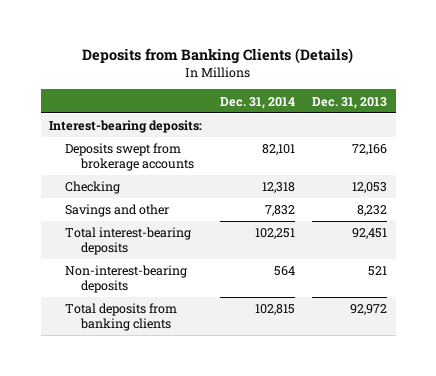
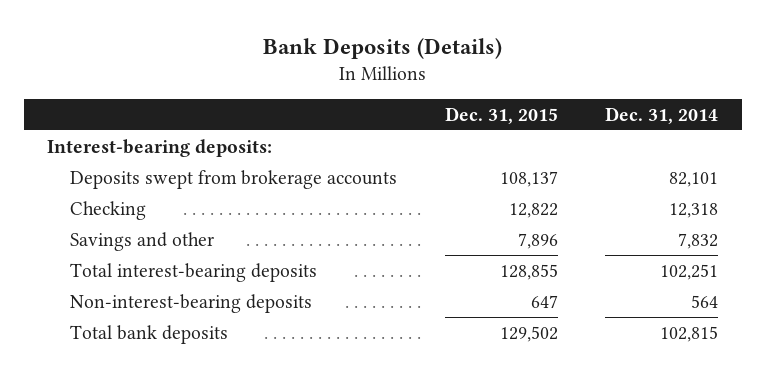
[82,47,354,64] Deposits from Banking Clients (Details) -> [262,37,502,59] Bank Deposits (Details)
[311,96,387,109] Dec. 31, 2013 -> none
none -> [444,106,558,124] Dec. 31, 2015
[65,303,178,331] Total deposits from banking clients -> [70,324,229,344] Total bank deposits

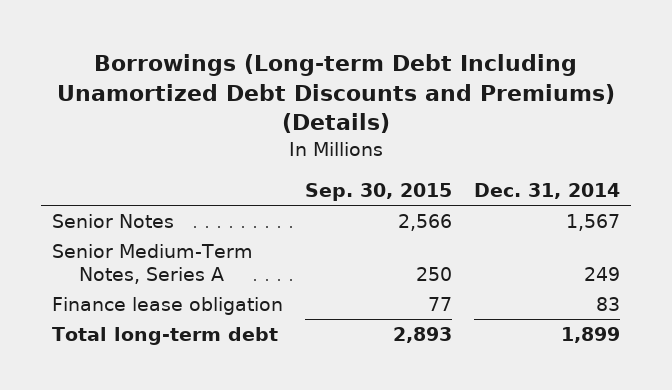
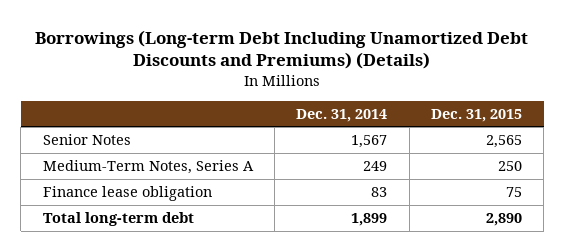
[305,183,453,202] Sep. 30, 2015 -> none
none -> [430,108,522,122] Dec. 31, 2015
[52,243,254,285] Senior Medium-Term Notes, Series A -> [42,160,254,175] Medium-Term Notes, Series A

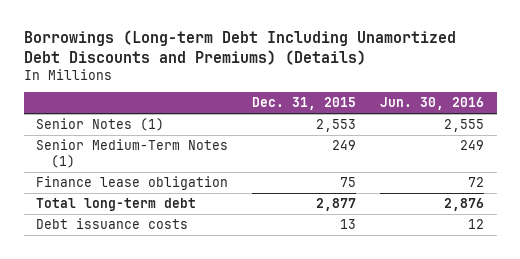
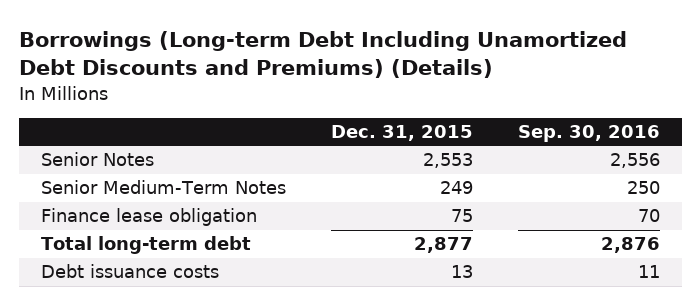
[380,97,485,111] Jun. 30, 2016 -> none
none -> [517,125,660,143] Sep. 30, 2016
[35,118,164,132] Senior Notes (1) -> [40,152,154,167] Senior Notes
[35,139,228,168] Senior Medium-Term Notes (1) -> [40,180,286,195] Senior Medium-Term Notes

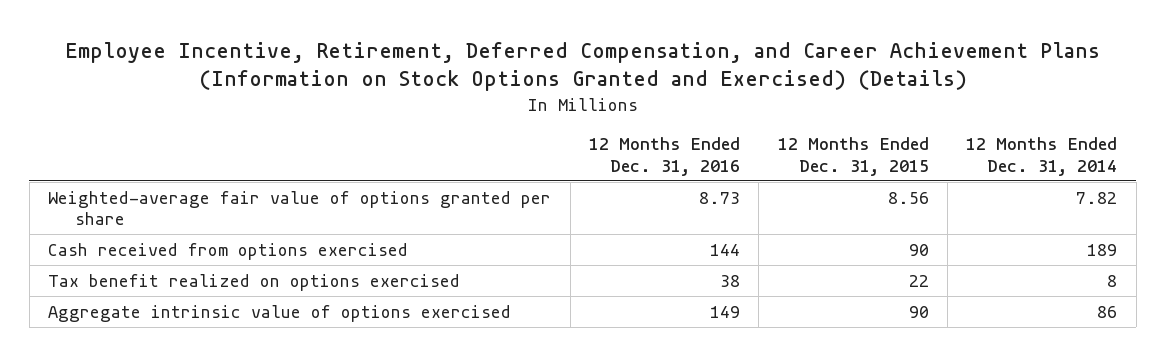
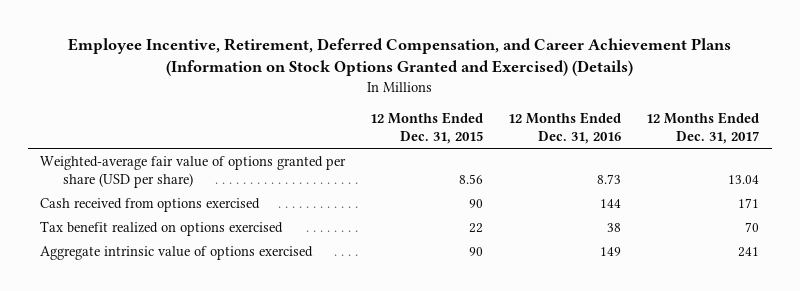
[966,137,1118,176] 12 Months Ended Dec. 31, 2014 -> none
none -> [646,111,760,145] 12 Months Ended Dec. 31, 2017
[48,190,552,226] Weighted-average fair value of options granted per share -> [40,155,347,189] Weighted-average fair value of options granted per share (USD per share)

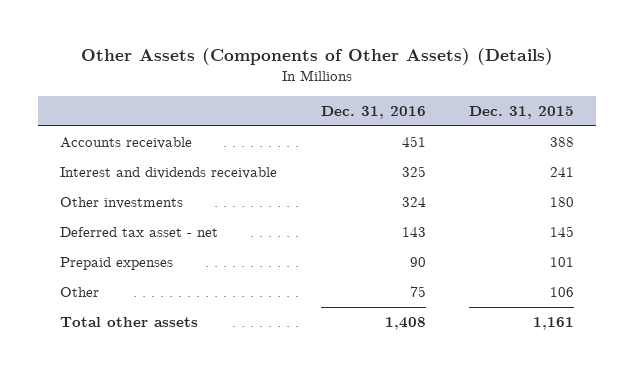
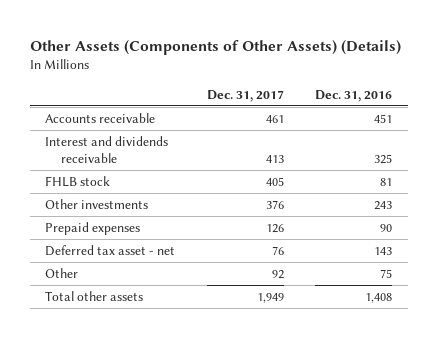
[469,105,575,119] Dec. 31, 2015 -> none
none -> [206,89,284,102] Dec. 31, 2017
none -> [45,175,111,187] FHLB stock
[401,196,426,207] 324 -> [374,200,393,210] 243
[59,226,218,237] Deferred tax asset - net -> [45,244,176,256] Deferred tax asset - net

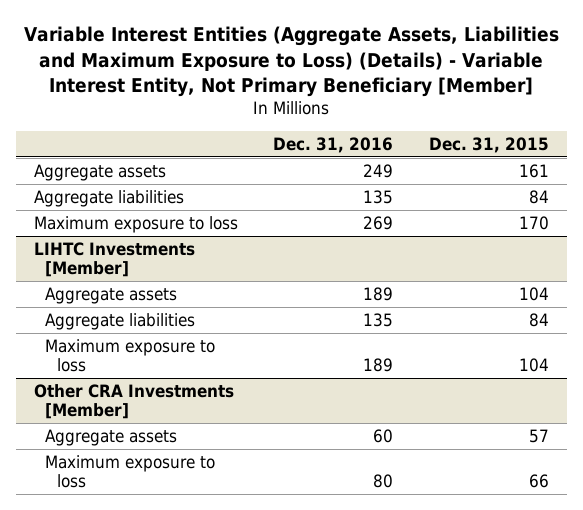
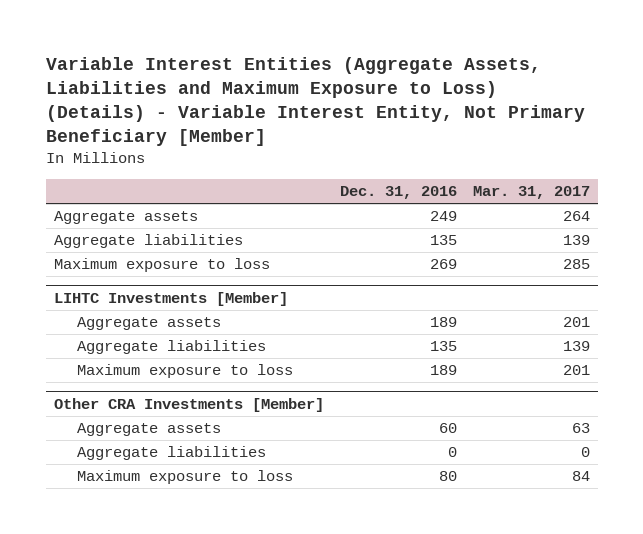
[429,136,550,153] Dec. 31, 2015 -> none
none -> [472,186,590,200] Mar. 31, 2017
none -> [76,446,266,461] Aggregate liabilities

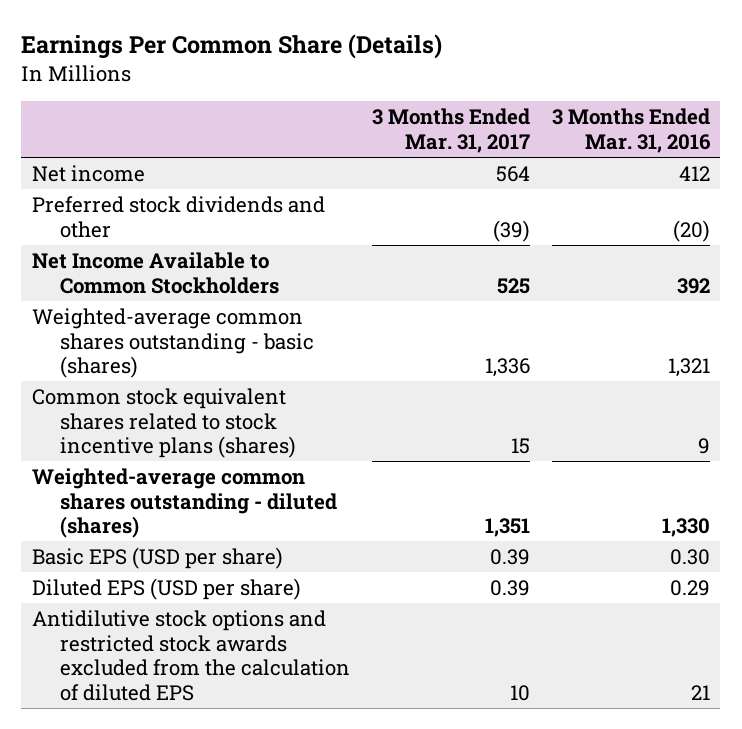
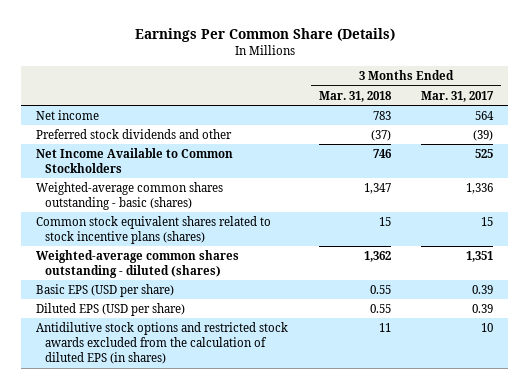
[551,108,711,153] 3 Months Ended Mar. 31, 2016 -> none
none -> [318,90,392,102] Mar. 31, 2018
[31,610,351,701] Antidilutive stock options and restricted stock awards excluded from the calculation of diluted EPS -> [36,321,289,364] Antidilutive stock options and restricted stock awards excluded from the calculation of diluted EPS (in shares)

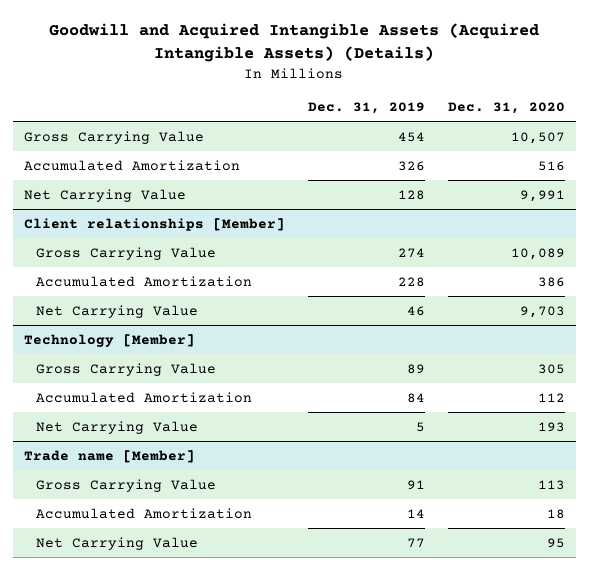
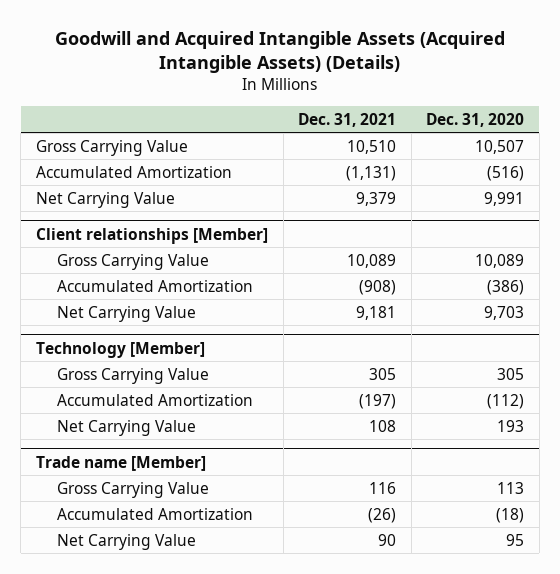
[307,101,425,114] Dec. 31, 2019 -> none
none -> [298,112,397,127] Dec. 31, 2021
[537,160,565,171] 516 -> [487,165,525,181] (516)
[537,276,565,287] 386 -> [487,279,525,295] (386)
[537,392,565,402] 112 -> [487,393,525,409] (112)
[546,508,565,519] 18 -> [496,507,525,523] (18)

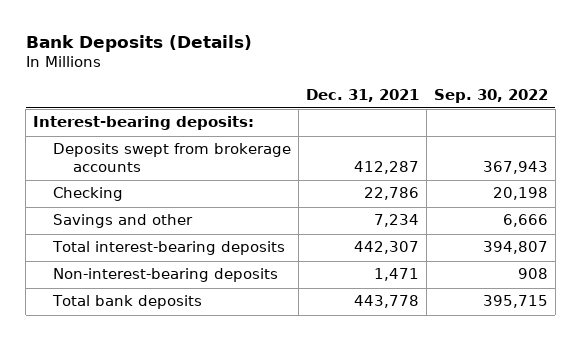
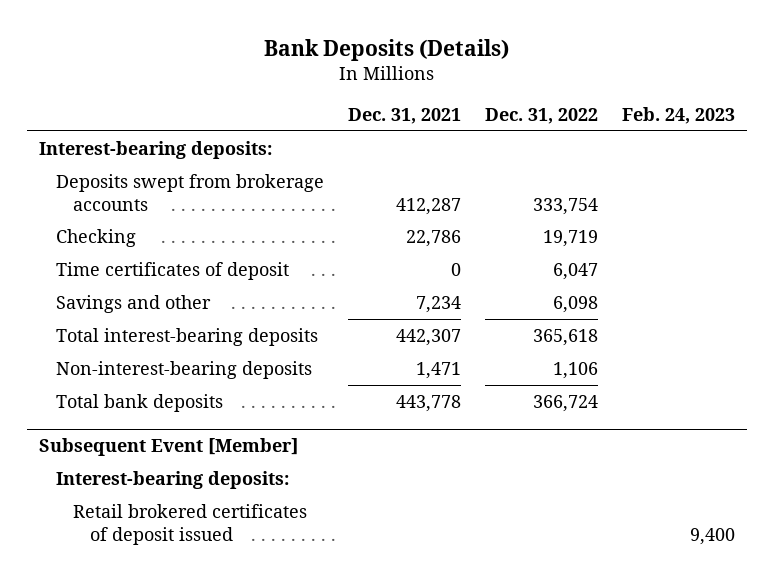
[433,88,548,103] Sep. 30, 2022 -> none
none -> [485,108,599,125] Dec. 31, 2022
none -> [622,107,736,125] Feb. 24, 2023
none -> [56,261,290,280] Time certificates of deposit
none -> [39,438,299,457] Subsequent Event [Member]
none -> [56,470,290,489] Interest-bearing deposits:
none -> [72,503,307,545] Retail brokered certificates of deposit issued

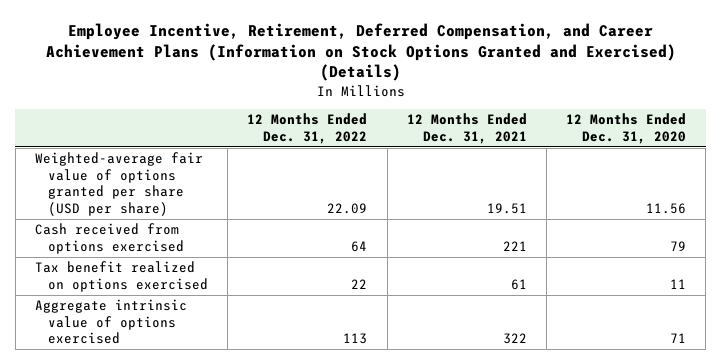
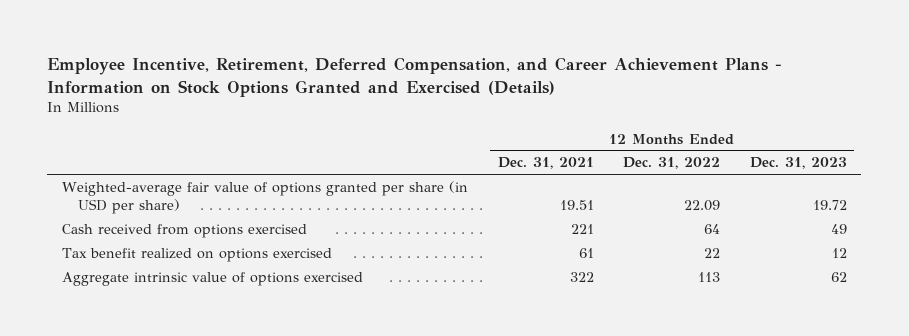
[45,22,676,82] Employee Incentive, Retirement, Deferred Compensation, and Career Achievement Plans (Information on Stock Options Granted and Exercised) (Details) -> [47,56,783,97] Employee Incentive, Retirement, Deferred Compensation, and Career Achievement Plans - Information on Stock Options Granted and Exercised (Details)
[566,113,687,144] 12 Months Ended Dec. 31, 2020 -> none
none -> [749,157,847,170] Dec. 31, 2023
[34,152,203,216] Weighted-average fair value of options granted per share (USD per share) -> [61,180,468,214] Weighted-average fair value of options granted per share (in USD per share)

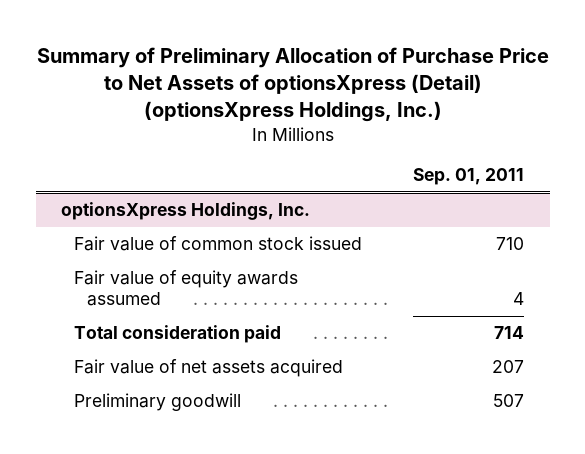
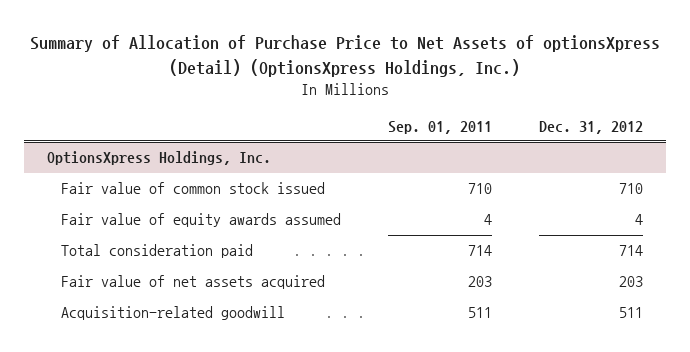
[36,46,549,123] Summary of Preliminary Allocation of Purchase Price to Net Assets of optionsXpress (Detail) (optionsXpress Holdings, Inc.) -> [29,35,660,77] Summary of Allocation of Purchase Price to Net Assets of optionsXpress (Detail) (OptionsXpress Holdings, Inc.)
none -> [538,120,643,134] Dec. 31, 2012
[61,202,311,221] optionsXpress Holdings, Inc. -> [47,151,272,166] OptionsXpress Holdings, Inc.
[492,360,525,374] 207 -> [468,276,493,288] 203
[73,393,241,412] Preliminary goodwill -> [61,306,286,321] Acquisition-related goodwill
[493,394,525,408] 507 -> [468,307,493,319] 511

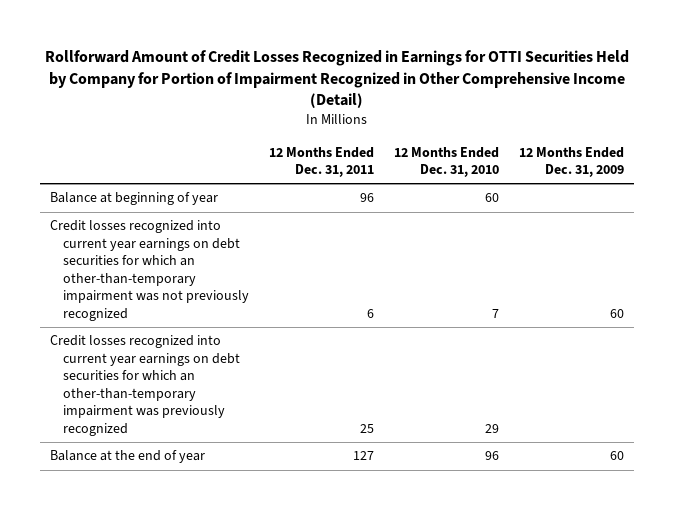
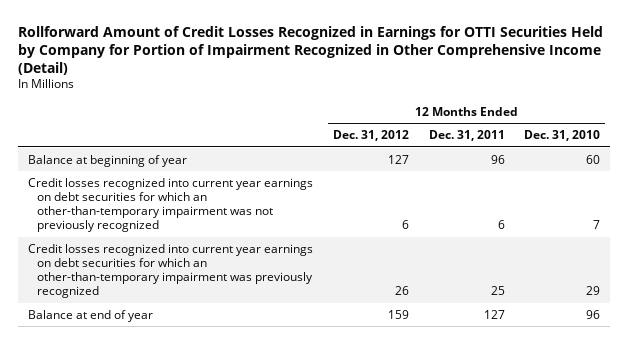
[518,146,624,178] 12 Months Ended Dec. 31, 2009 -> none
none -> [332,130,409,142] Dec. 31, 2012
[49,450,205,464] Balance at the end of year -> [28,309,154,322] Balance at end of year

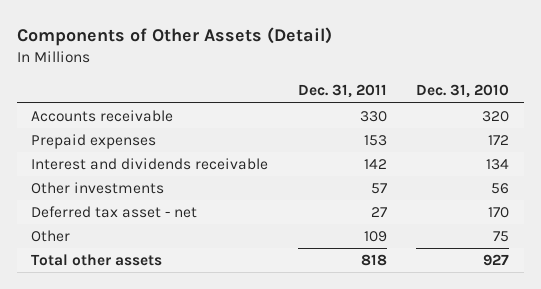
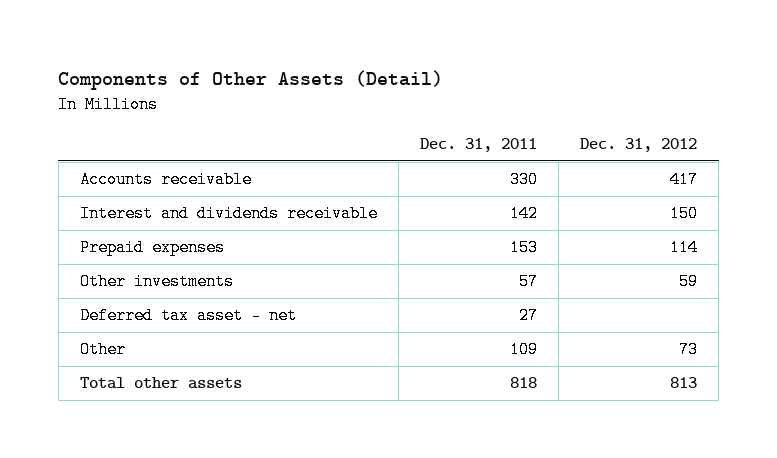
[416,84,510,99] Dec. 31, 2010 -> none
none -> [580,138,698,153] Dec. 31, 2012
[31,134,157,150] Prepaid expenses -> [79,239,225,257] Prepaid expenses

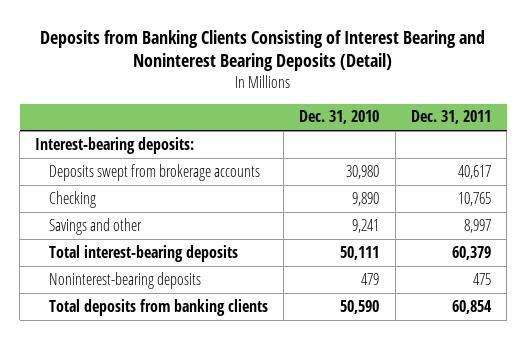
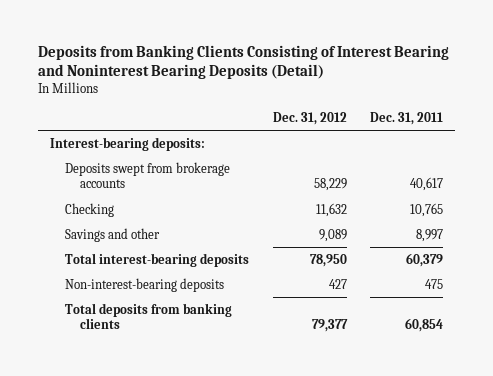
[299,110,380,125] Dec. 31, 2010 -> none
none -> [272,111,347,125] Dec. 31, 2012
[48,271,201,289] Noninterest-bearing deposits -> [64,277,224,292] Non-interest-bearing deposits

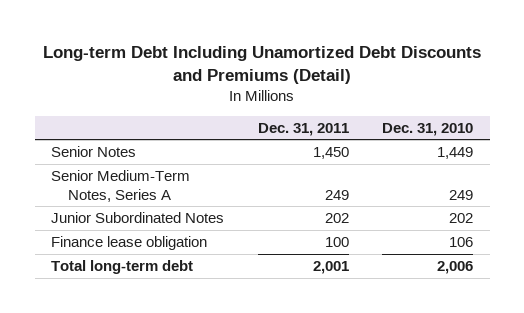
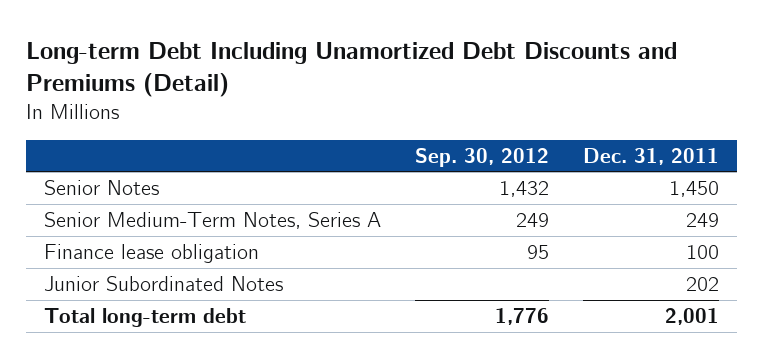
[381,122,473,136] Dec. 31, 2010 -> none
none -> [414,147,549,167] Sep. 30, 2012
[51,212,225,224] Junior Subordinated Notes -> [43,275,283,291] Junior Subordinated Notes

